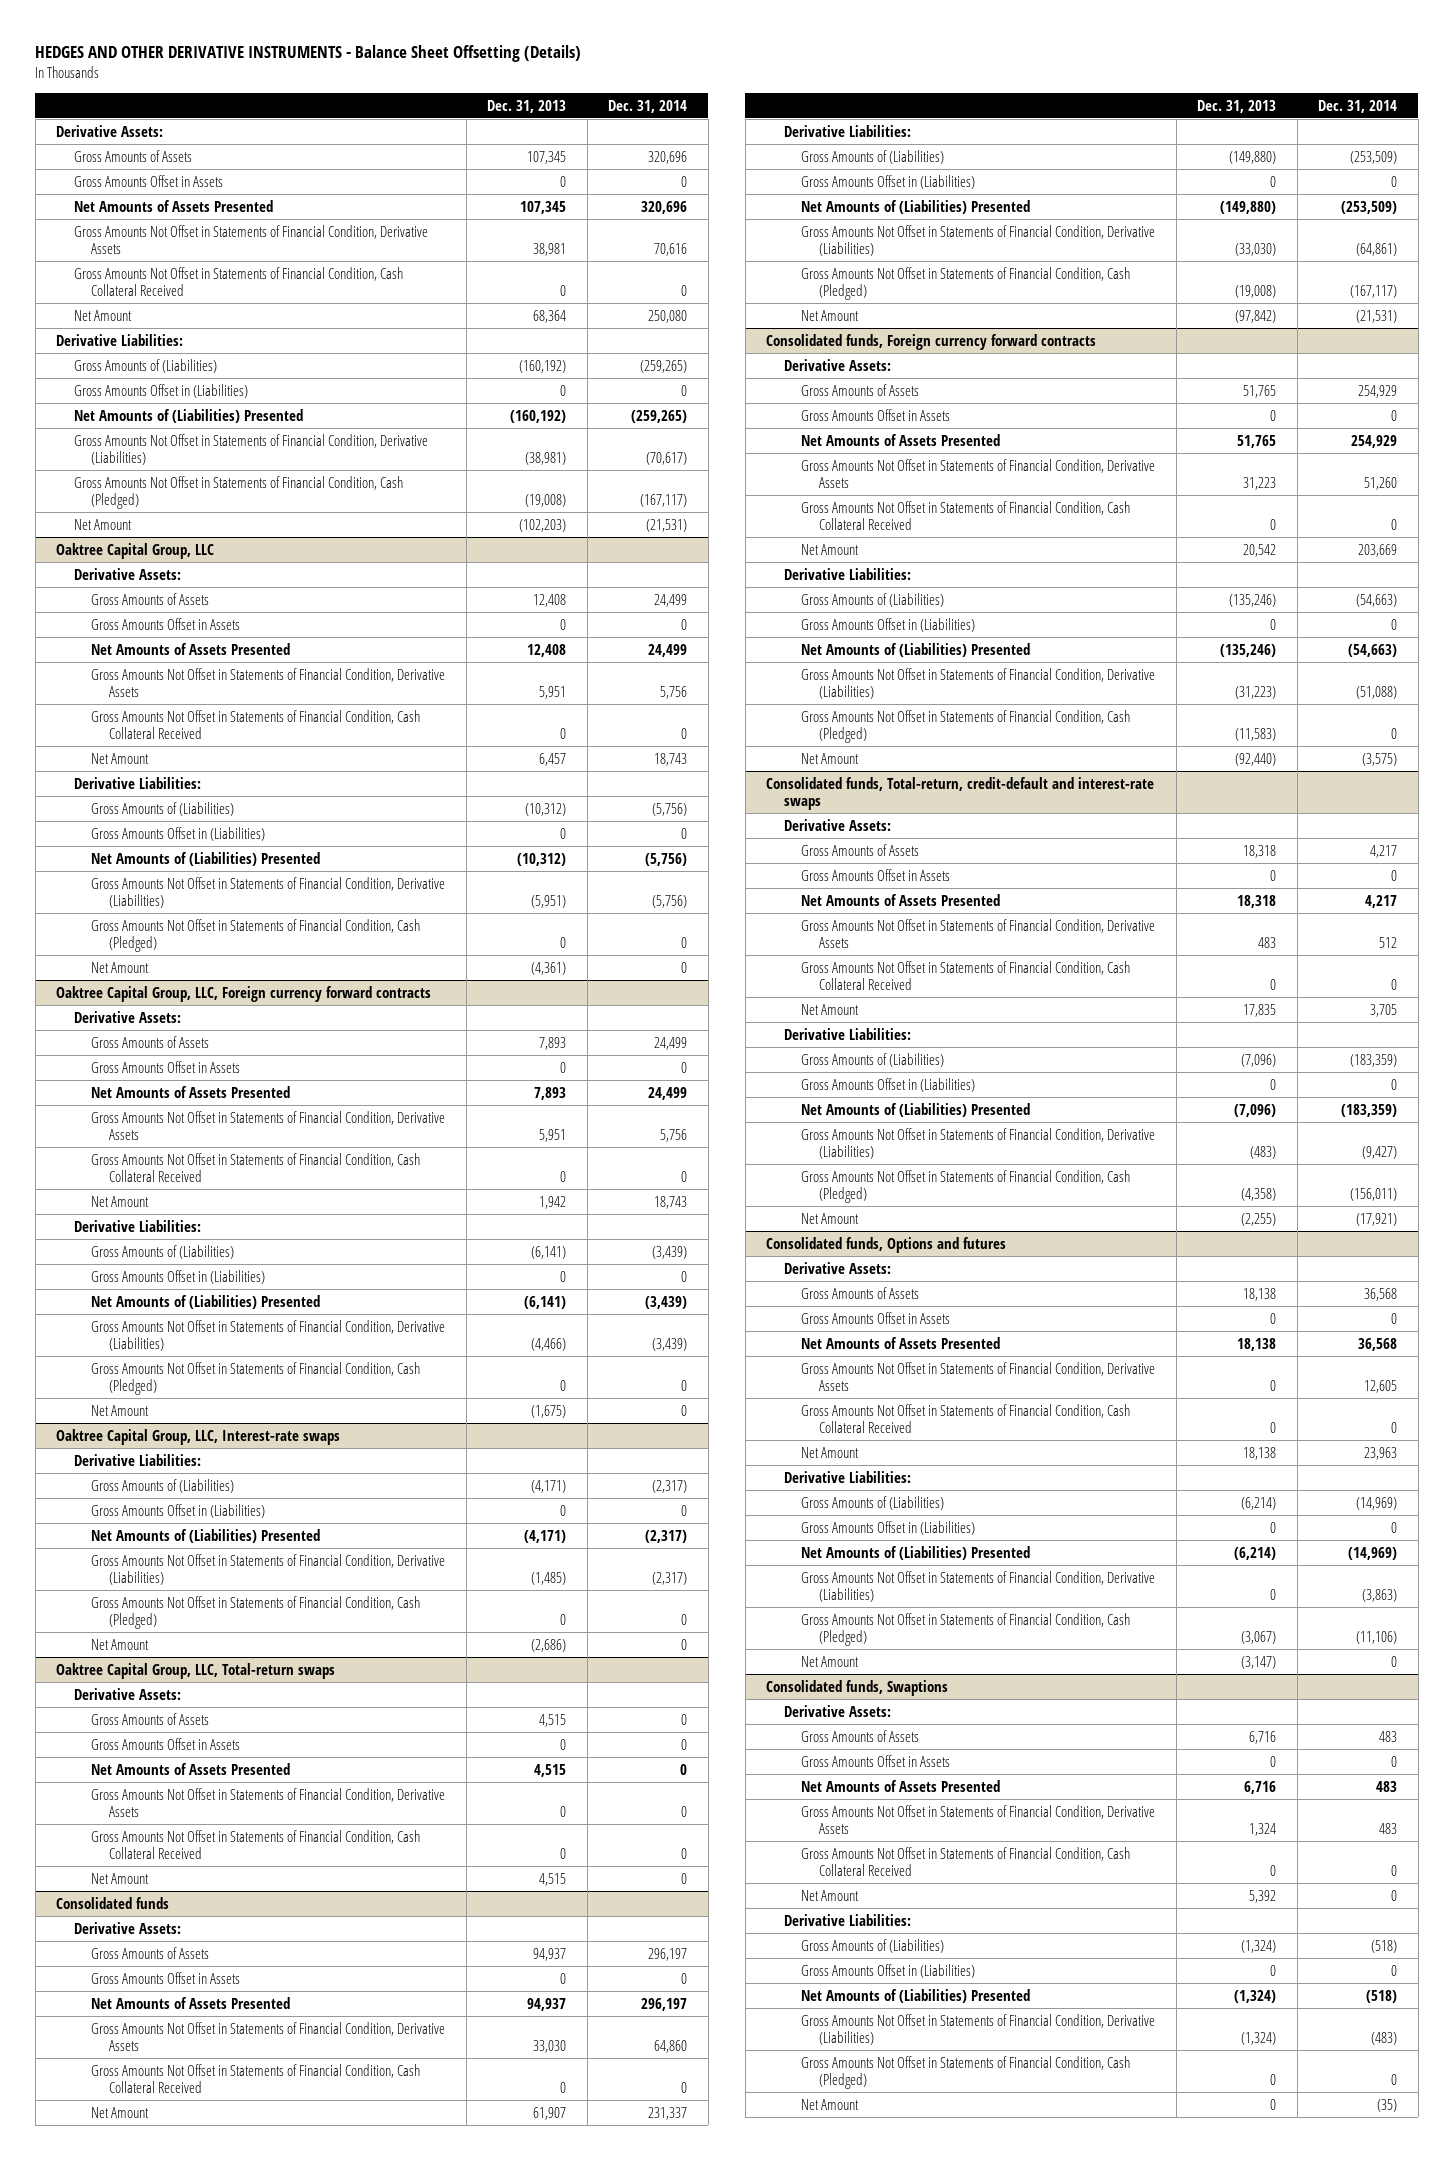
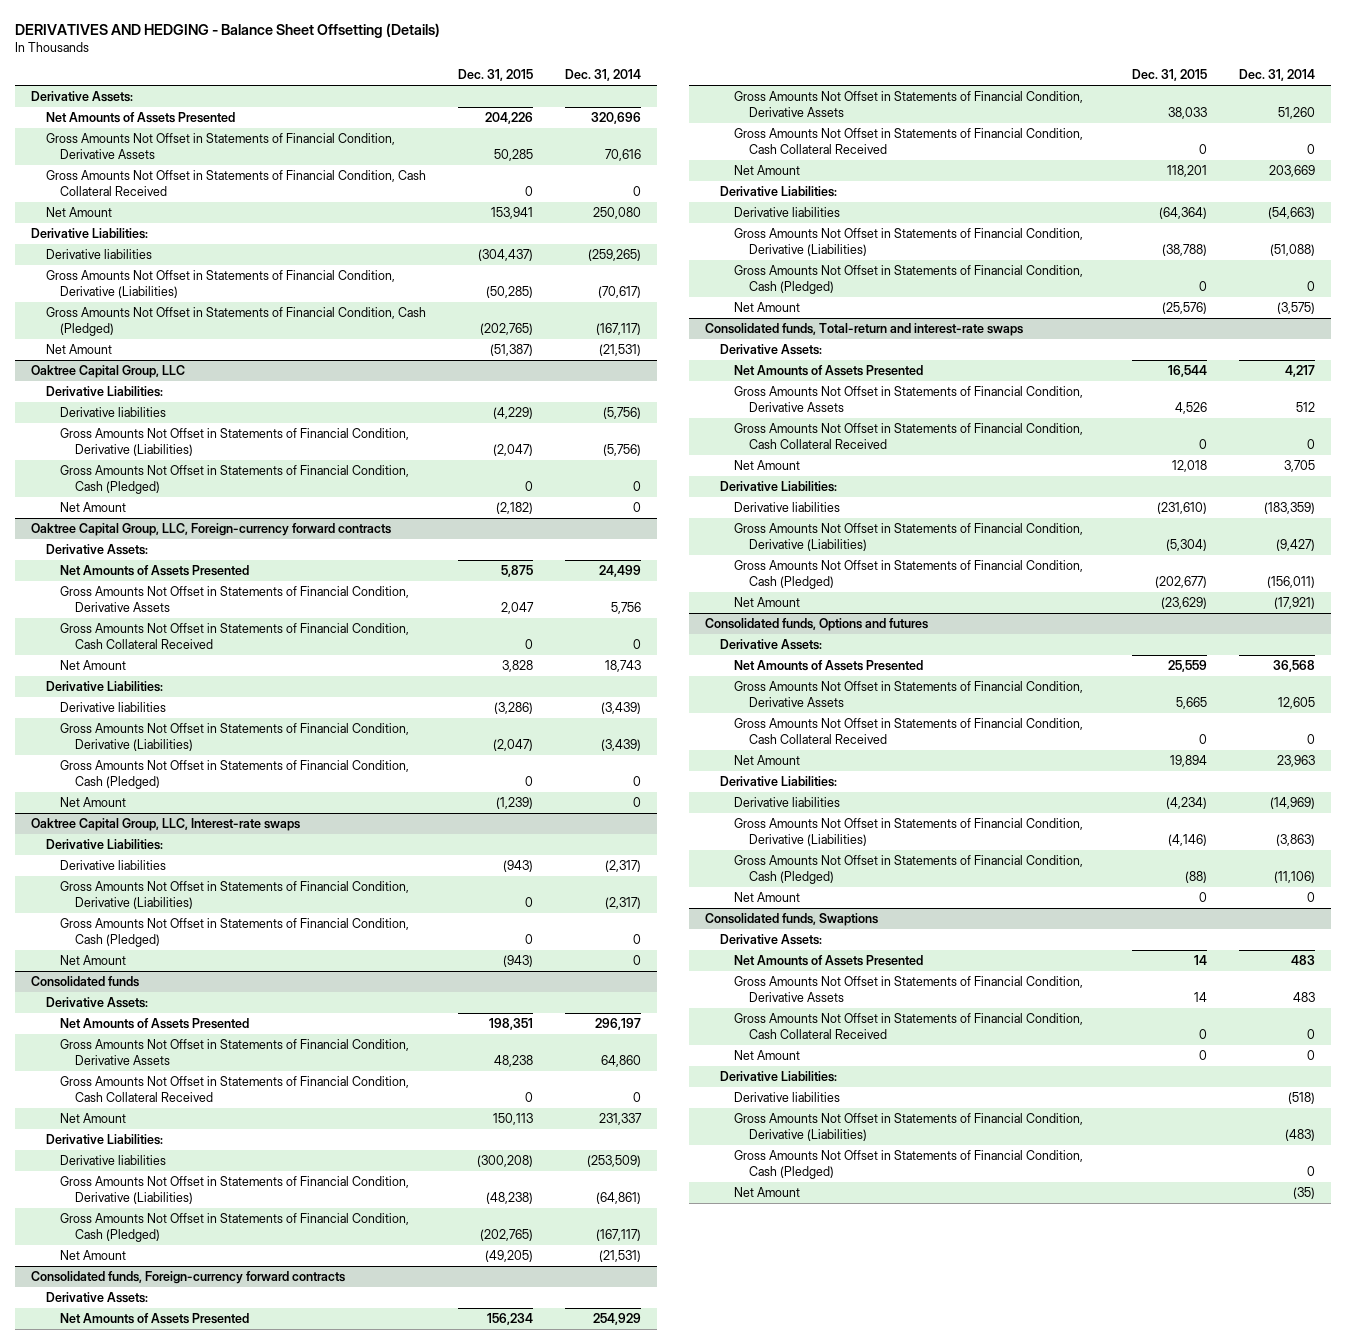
[35,45,582,63] HEDGES AND OTHER DERIVATIVE INSTRUMENTS - Balance Sheet Offsetting (Details) -> [15,22,441,38] DERIVATIVES AND HEDGING - Balance Sheet Offsetting (Details)
[487,99,567,113] Dec. 31, 2013 -> none
none -> [458,69,534,82] Dec. 31, 2015
[73,149,192,162] Gross Amounts of Assets -> none
[73,174,223,187] Gross Amounts Offset in Assets -> none
[73,358,217,373] Gross Amounts of (Liabilities) -> none
[73,383,248,398] Gross Amounts Offset in (Liabilities) -> none
[73,408,303,423] Net Amounts of (Liabilities) Presented -> [45,249,152,260] Derivative liabilities
[73,567,181,580] Derivative Assets: -> none
[91,592,210,605] Gross Amounts of Assets -> none
[91,617,241,630] Gross Amounts Offset in Assets -> none
[91,642,291,655] Net Amounts of Assets Presented -> none
[91,667,446,698] Gross Amounts Not Offset in Statements of Financial Condition, Derivative Assets -> none
[91,709,421,740] Gross Amounts Not Offset in Statements of Financial Condition, Cash Collateral Received -> none
[91,752,150,764] Net Amount -> none
[91,801,235,816] Gross Amounts of (Liabilities) -> none
[91,826,266,841] Gross Amounts Offset in (Liabilities) -> none
[91,851,321,866] Net Amounts of (Liabilities) Presented -> [60,407,167,418] Derivative liabilities
[56,985,432,1002] Oaktree Capital Group, LLC, Foreign currency forward contracts -> [31,523,392,537] Oaktree Capital Group, LLC, Foreign-currency forward contracts
[91,1035,210,1048] Gross Amounts of Assets -> none
[91,1060,241,1073] Gross Amounts Offset in Assets -> none
[91,1244,235,1259] Gross Amounts of (Liabilities) -> none
[91,1269,266,1284] Gross Amounts Offset in (Liabilities) -> none
[91,1294,321,1309] Net Amounts of (Liabilities) Presented -> [60,702,167,713] Derivative liabilities
[91,1478,235,1493] Gross Amounts of (Liabilities) -> none
[91,1503,266,1518] Gross Amounts Offset in (Liabilities) -> none
[91,1528,321,1543] Net Amounts of (Liabilities) Presented -> [60,860,167,871] Derivative liabilities
[56,1662,336,1679] Oaktree Capital Group, LLC, Total-return swaps -> none
[73,1687,181,1700] Derivative Assets: -> none
[91,1712,210,1725] Gross Amounts of Assets -> none
[91,1737,241,1750] Gross Amounts Offset in Assets -> none
[91,1762,291,1775] Net Amounts of Assets Presented -> none
[91,1787,446,1818] Gross Amounts Not Offset in Statements of Financial Condition, Derivative Assets -> none
[91,1829,421,1860] Gross Amounts Not Offset in Statements of Financial Condition, Cash Collateral Received -> none
[91,1872,150,1884] Net Amount -> none
[91,1946,210,1959] Gross Amounts of Assets -> none
[91,1971,241,1984] Gross Amounts Offset in Assets -> none
[801,149,945,164] Gross Amounts of (Liabilities) -> none
[801,174,976,189] Gross Amounts Offset in (Liabilities) -> none
[801,199,1031,214] Net Amounts of (Liabilities) Presented -> [60,1155,167,1166] Derivative liabilities
[766,333,1097,350] Consolidated funds, Foreign currency forward contracts -> [31,1271,346,1285] Consolidated funds, Foreign-currency forward contracts
[801,383,920,396] Gross Amounts of Assets -> none
[801,408,951,421] Gross Amounts Offset in Assets -> none
[801,592,945,607] Gross Amounts of (Liabilities) -> none
[801,617,976,632] Gross Amounts Offset in (Liabilities) -> none
[801,642,1031,657] Net Amounts of (Liabilities) Presented -> [734,207,841,218] Derivative liabilities
[766,776,1155,811] Consolidated funds, Total-return, credit-default and interest-rate swaps -> [704,323,1023,337] Consolidated funds, Total-return and interest-rate swaps
[801,843,920,856] Gross Amounts of Assets -> none
[801,868,951,881] Gross Amounts Offset in Assets -> none
[801,1052,945,1067] Gross Amounts of (Liabilities) -> none
[801,1077,976,1092] Gross Amounts Offset in (Liabilities) -> none
[801,1102,1031,1117] Net Amounts of (Liabilities) Presented -> [734,502,841,513] Derivative liabilities
[801,1286,920,1299] Gross Amounts of Assets -> none
[801,1311,951,1324] Gross Amounts Offset in Assets -> none
[801,1495,945,1510] Gross Amounts of (Liabilities) -> none
[801,1520,976,1535] Gross Amounts Offset in (Liabilities) -> none
[801,1545,1031,1560] Net Amounts of (Liabilities) Presented -> [734,797,841,808] Derivative liabilities
[801,1729,920,1742] Gross Amounts of Assets -> none
[801,1754,951,1767] Gross Amounts Offset in Assets -> none
[801,1938,945,1953] Gross Amounts of (Liabilities) -> none
[801,1963,976,1978] Gross Amounts Offset in (Liabilities) -> none
[801,1988,1031,2003] Net Amounts of (Liabilities) Presented -> [734,1092,841,1103] Derivative liabilities

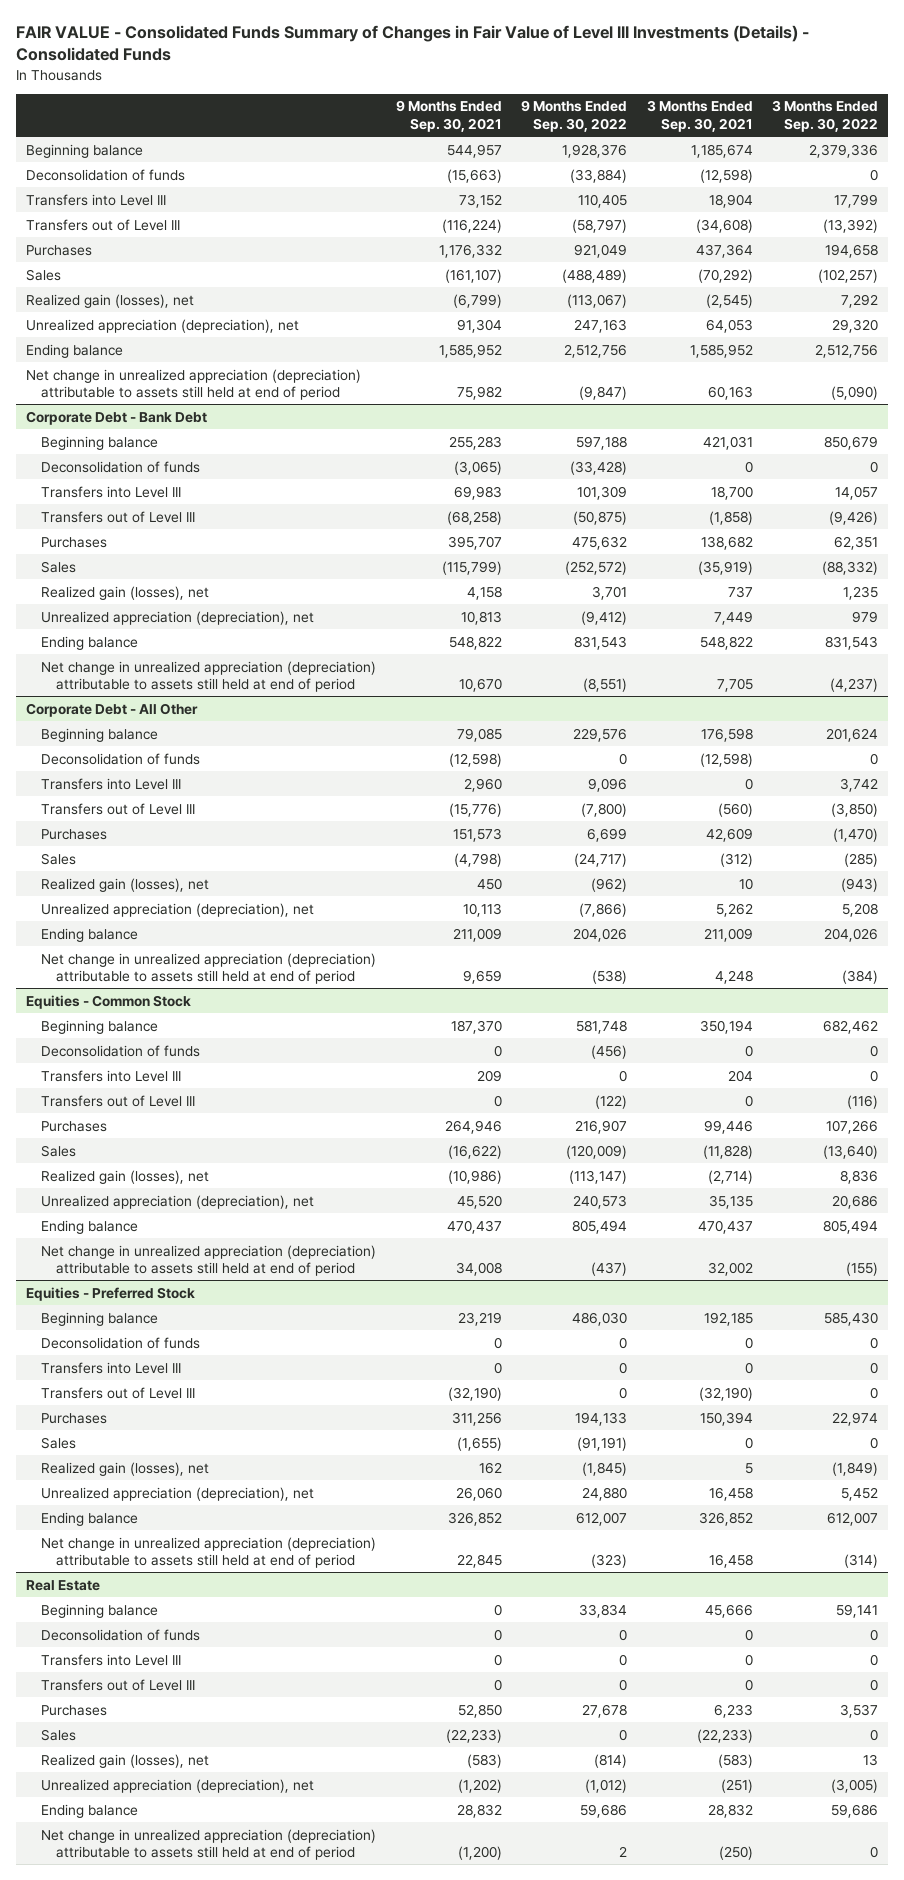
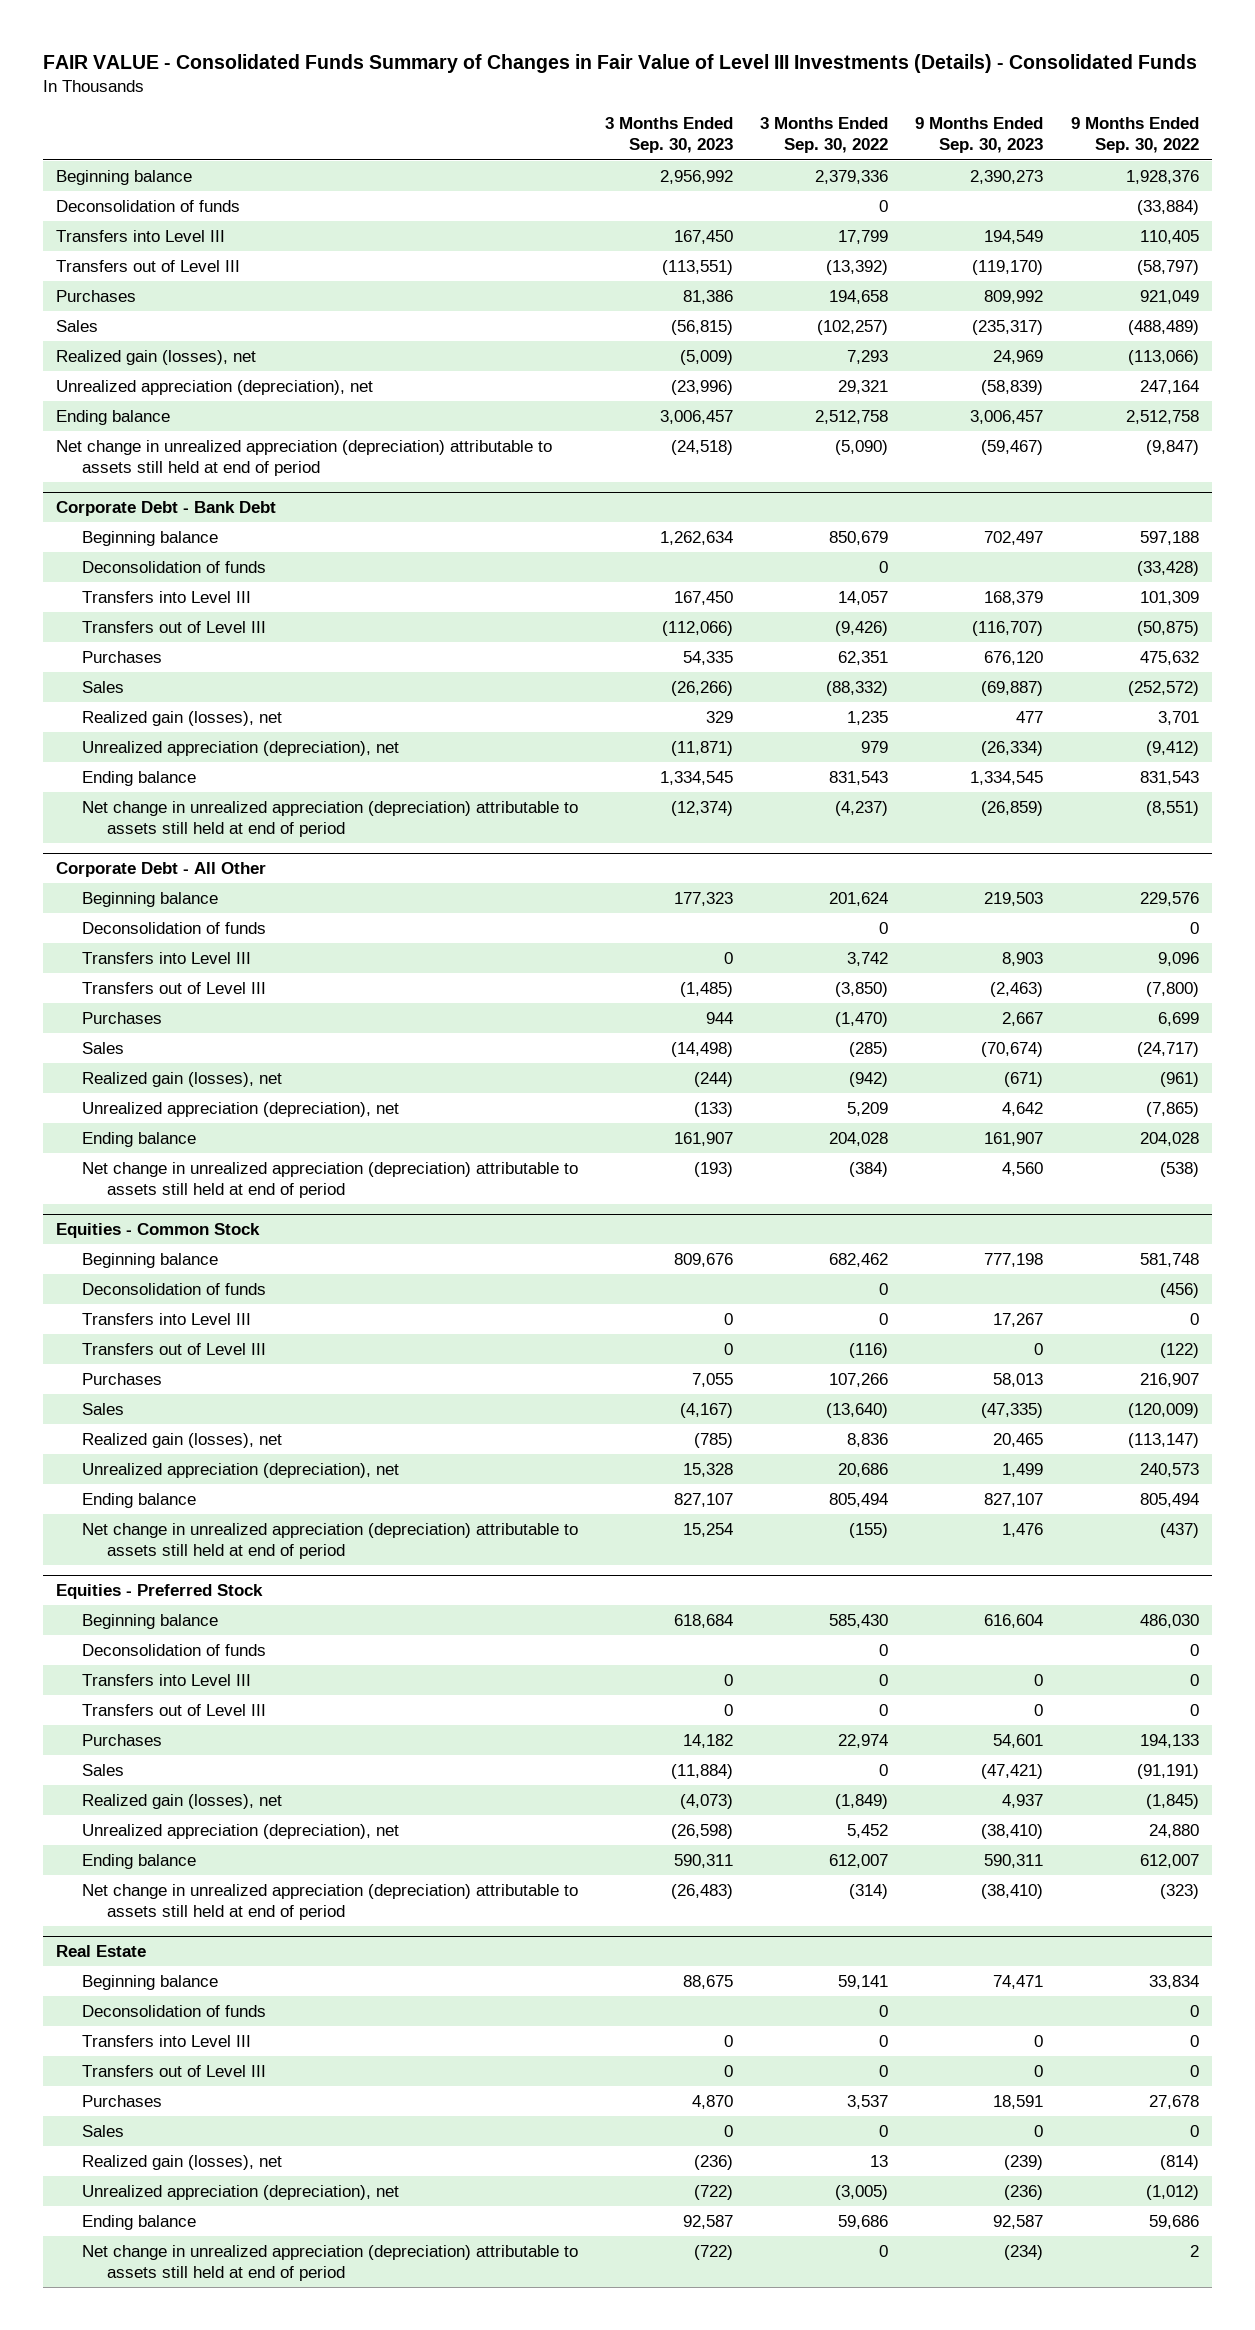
[395,100,502,132] 9 Months Ended Sep. 30, 2021 -> none
[646,100,753,132] 3 Months Ended Sep. 30, 2021 -> none
none -> [605,117,734,154] 3 Months Ended Sep. 30, 2023
none -> [915,117,1044,154] 9 Months Ended Sep. 30, 2023
[567,293,628,308] (113,067) -> [1127,349,1199,365] (113,066)
[841,293,879,308] 7,292 -> [847,349,889,364] 7,293
[574,318,628,333] 247,163 -> [1139,379,1199,394] 247,164
[832,318,879,333] 29,320 -> [838,379,889,394] 29,321
[564,343,628,358] 2,512,756 -> [1125,409,1199,424] 2,512,758
[815,343,879,358] 2,512,756 -> [815,409,889,424] 2,512,758
[591,877,628,892] (962) -> [1159,1071,1199,1087] (961)
[841,877,879,892] (943) -> [849,1071,889,1087] (942)
[579,902,628,917] (7,866) -> [1145,1101,1199,1117] (7,865)
[842,902,879,917] 5,208 -> [847,1101,889,1116] 5,209
[573,927,628,942] 204,026 -> [1139,1131,1199,1146] 204,028
[824,927,879,942] 204,026 -> [829,1131,889,1146] 204,028

